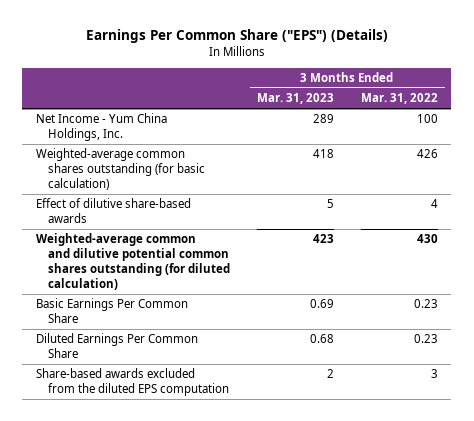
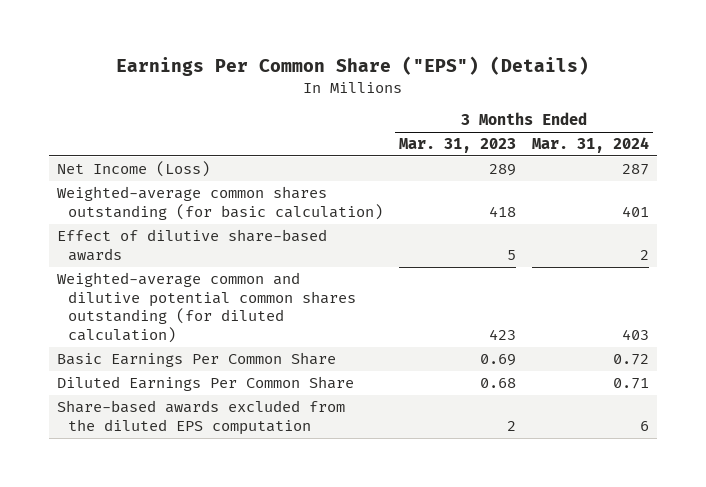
[360,93,438,105] Mar. 31, 2022 -> none
none -> [532,137,650,154] Mar. 31, 2024
[35,113,167,142] Net Income - Yum China Holdings, Inc. -> [56,161,210,178] Net Income (Loss)

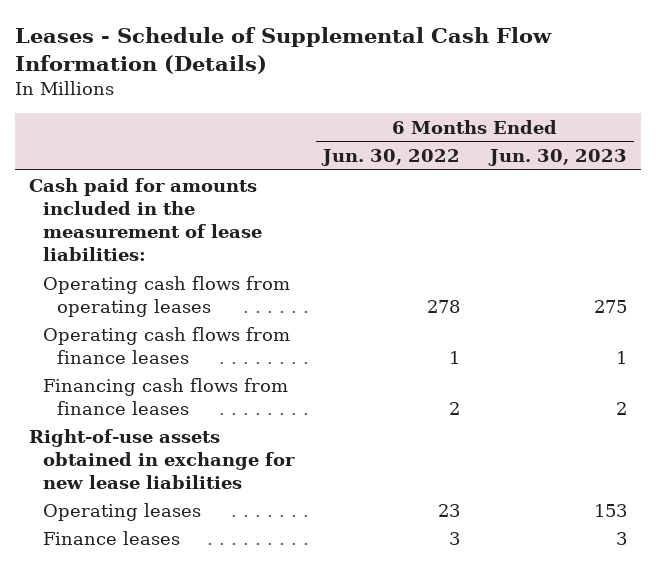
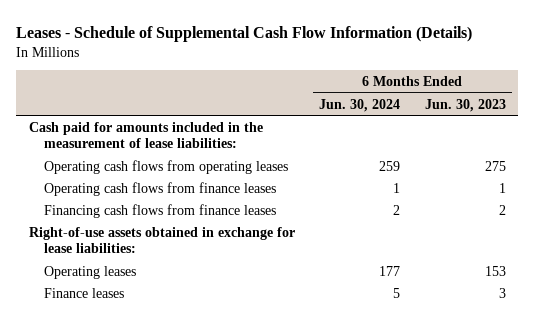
[321,148,461,166] Jun. 30, 2022 -> none
none -> [319,98,401,112] Jun. 30, 2024
[29,428,296,489] Right-of-use assets obtained in exchange for new lease liabilities -> [28,226,295,253] Right-of-use assets obtained in exchange for lease liabilities:

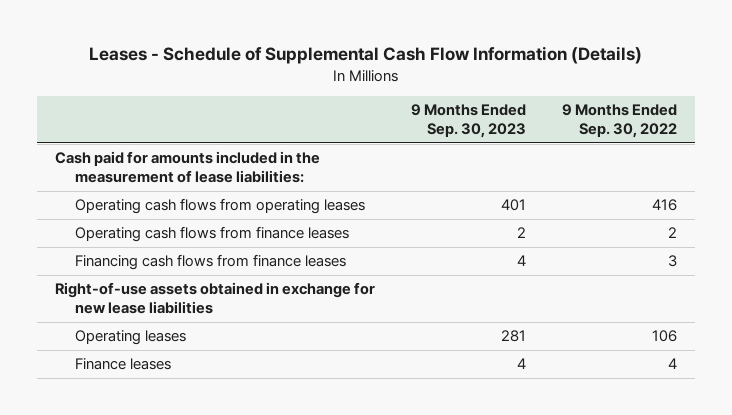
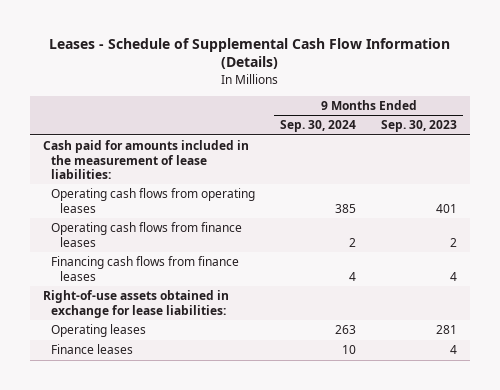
[562,103,678,139] 9 Months Ended Sep. 30, 2022 -> none
none -> [280,120,357,133] Sep. 30, 2024
[54,282,375,315] Right-of-use assets obtained in exchange for new lease liabilities -> [42,290,229,318] Right-of-use assets obtained in exchange for lease liabilities:

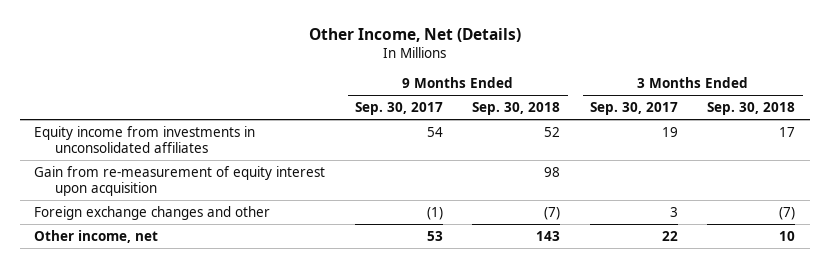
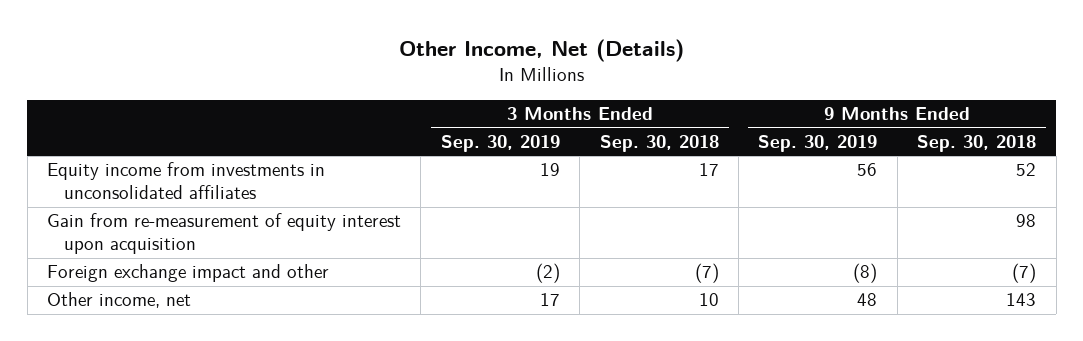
[354,102,443,116] Sep. 30, 2017 -> none
[589,102,678,116] Sep. 30, 2017 -> none
none -> [440,135,560,153] Sep. 30, 2019
none -> [758,135,878,153] Sep. 30, 2019
[34,205,271,220] Foreign exchange changes and other -> [47,264,330,283] Foreign exchange impact and other

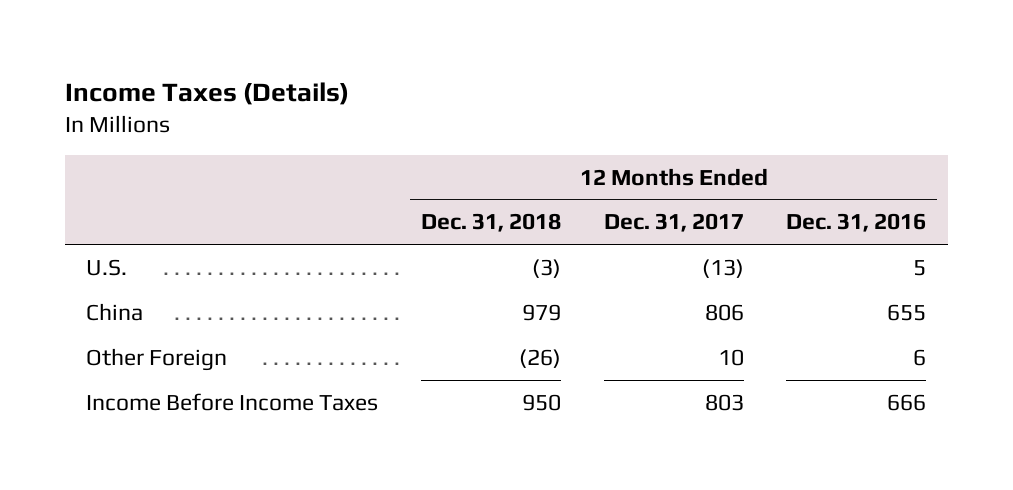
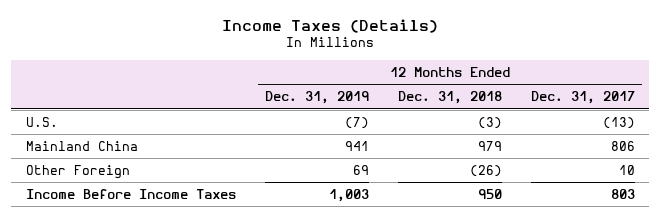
[786,213,927,233] Dec. 31, 2016 -> none
none -> [264,91,369,105] Dec. 31, 2019
[86,302,144,321] China -> [25,140,138,151] Mainland China

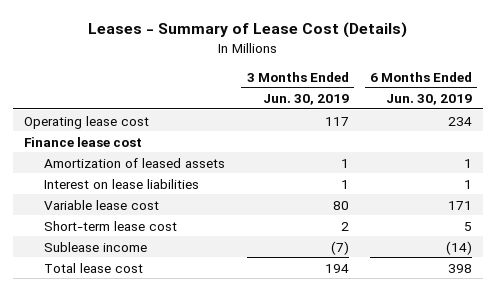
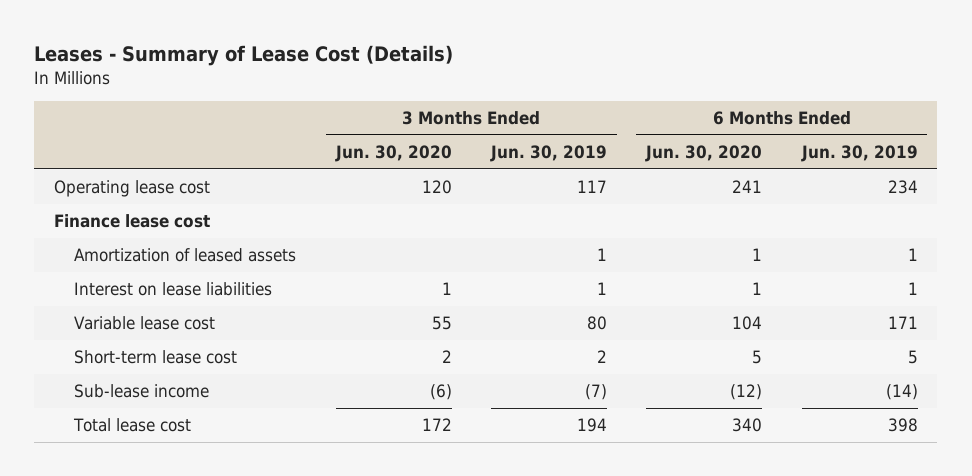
none -> [334,145,452,163] Jun. 30, 2020
none -> [645,145,763,163] Jun. 30, 2020
[44,241,148,252] Sublease income -> [74,384,210,399] Sub-lease income

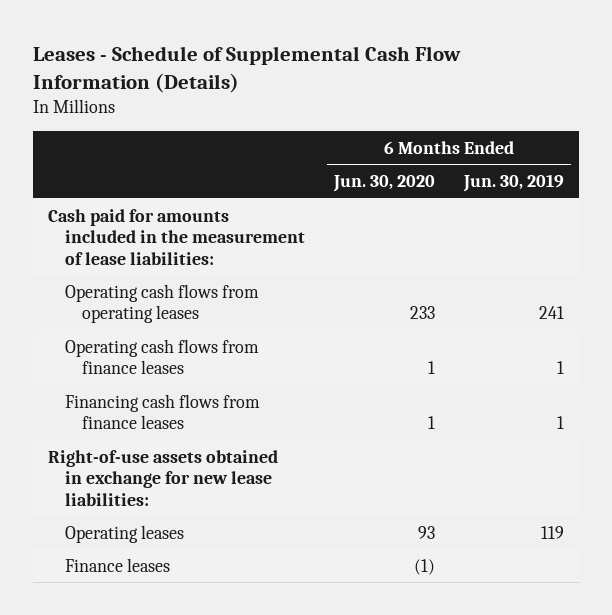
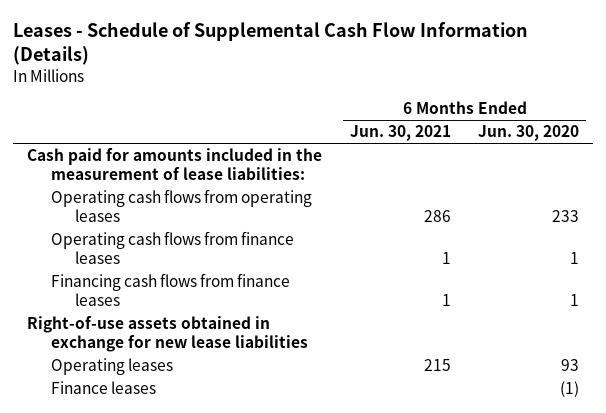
[463,173,565,192] Jun. 30, 2019 -> none
none -> [349,125,451,142] Jun. 30, 2021
[47,449,278,506] Right-of-use assets obtained in exchange for new lease liabilities: -> [26,316,308,352] Right-of-use assets obtained in exchange for new lease liabilities

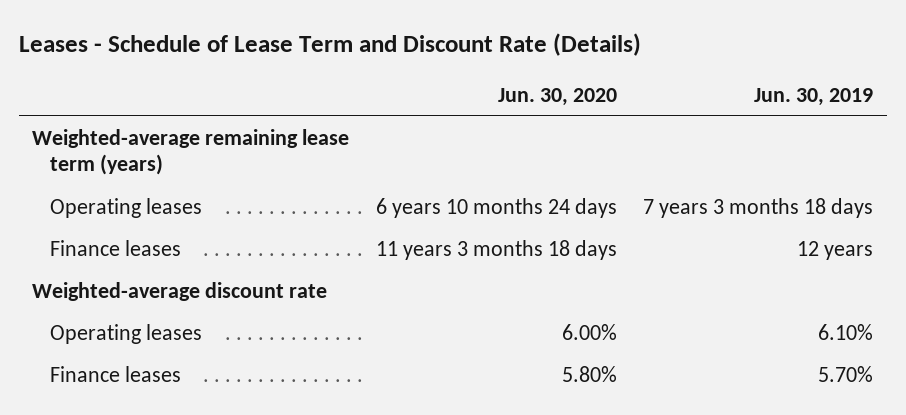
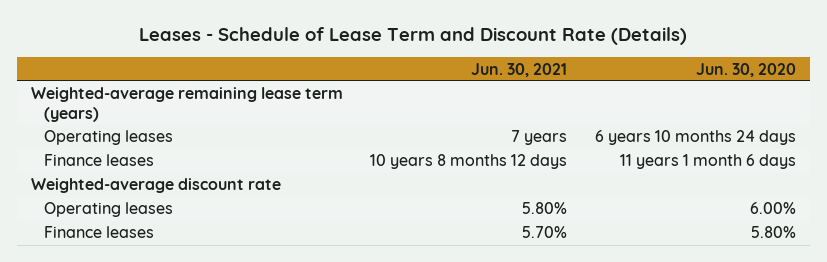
[754,87,874,106] Jun. 30, 2019 -> none
none -> [471,62,568,77] Jun. 30, 2021
[375,239,617,260] 11 years 3 months 18 days -> [620,154,797,170] 11 years 1 month 6 days

